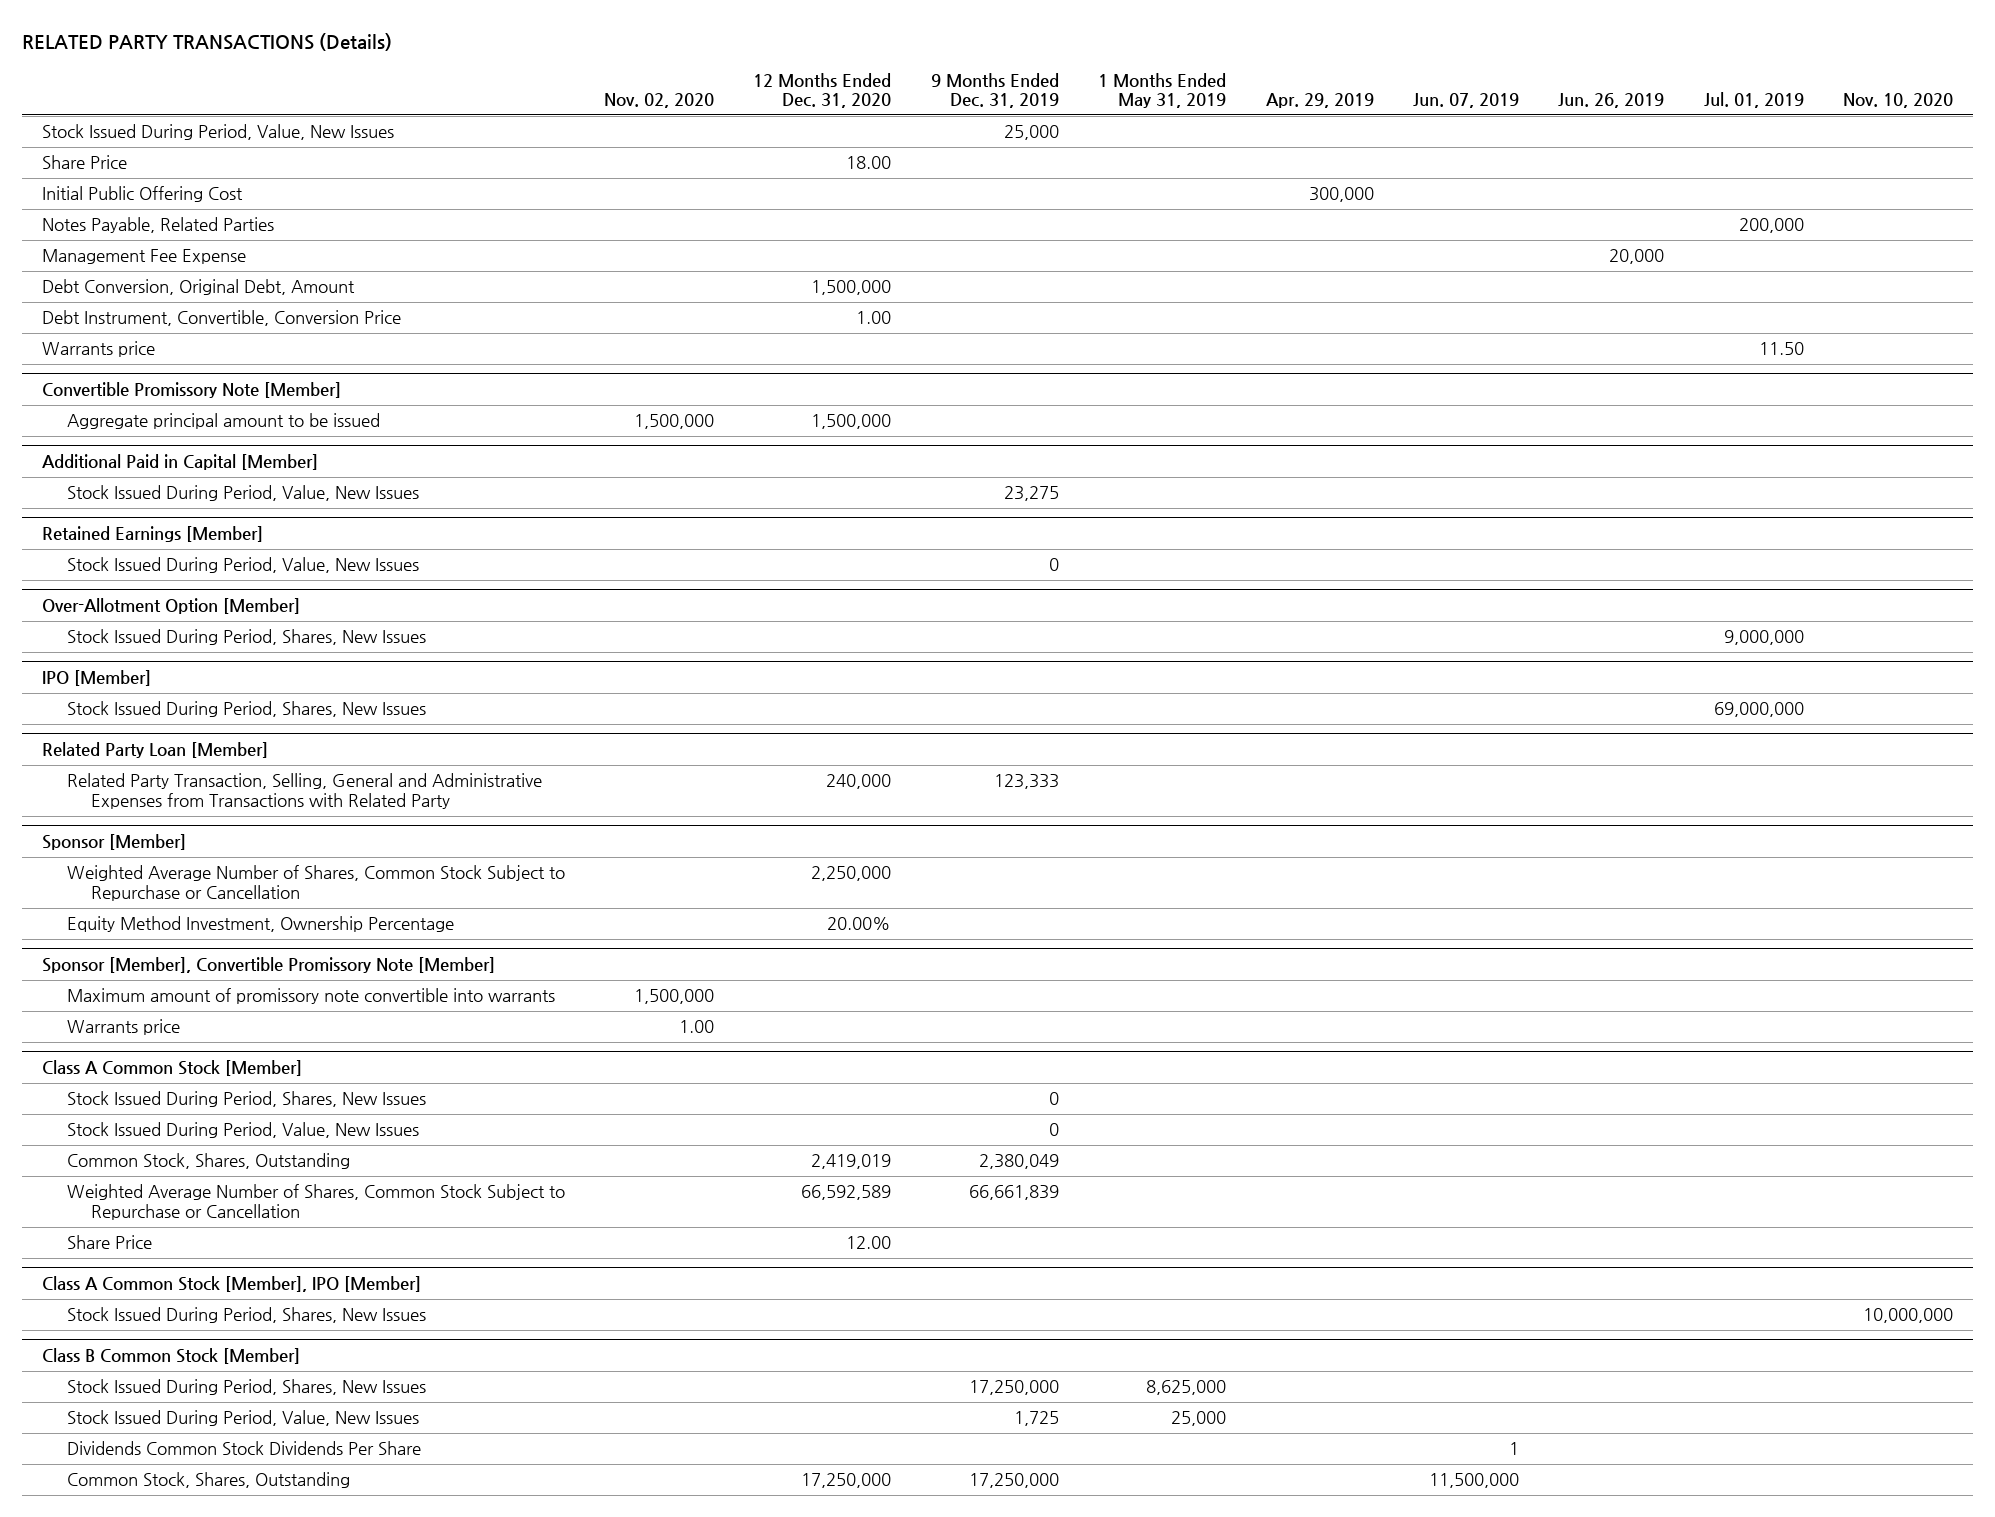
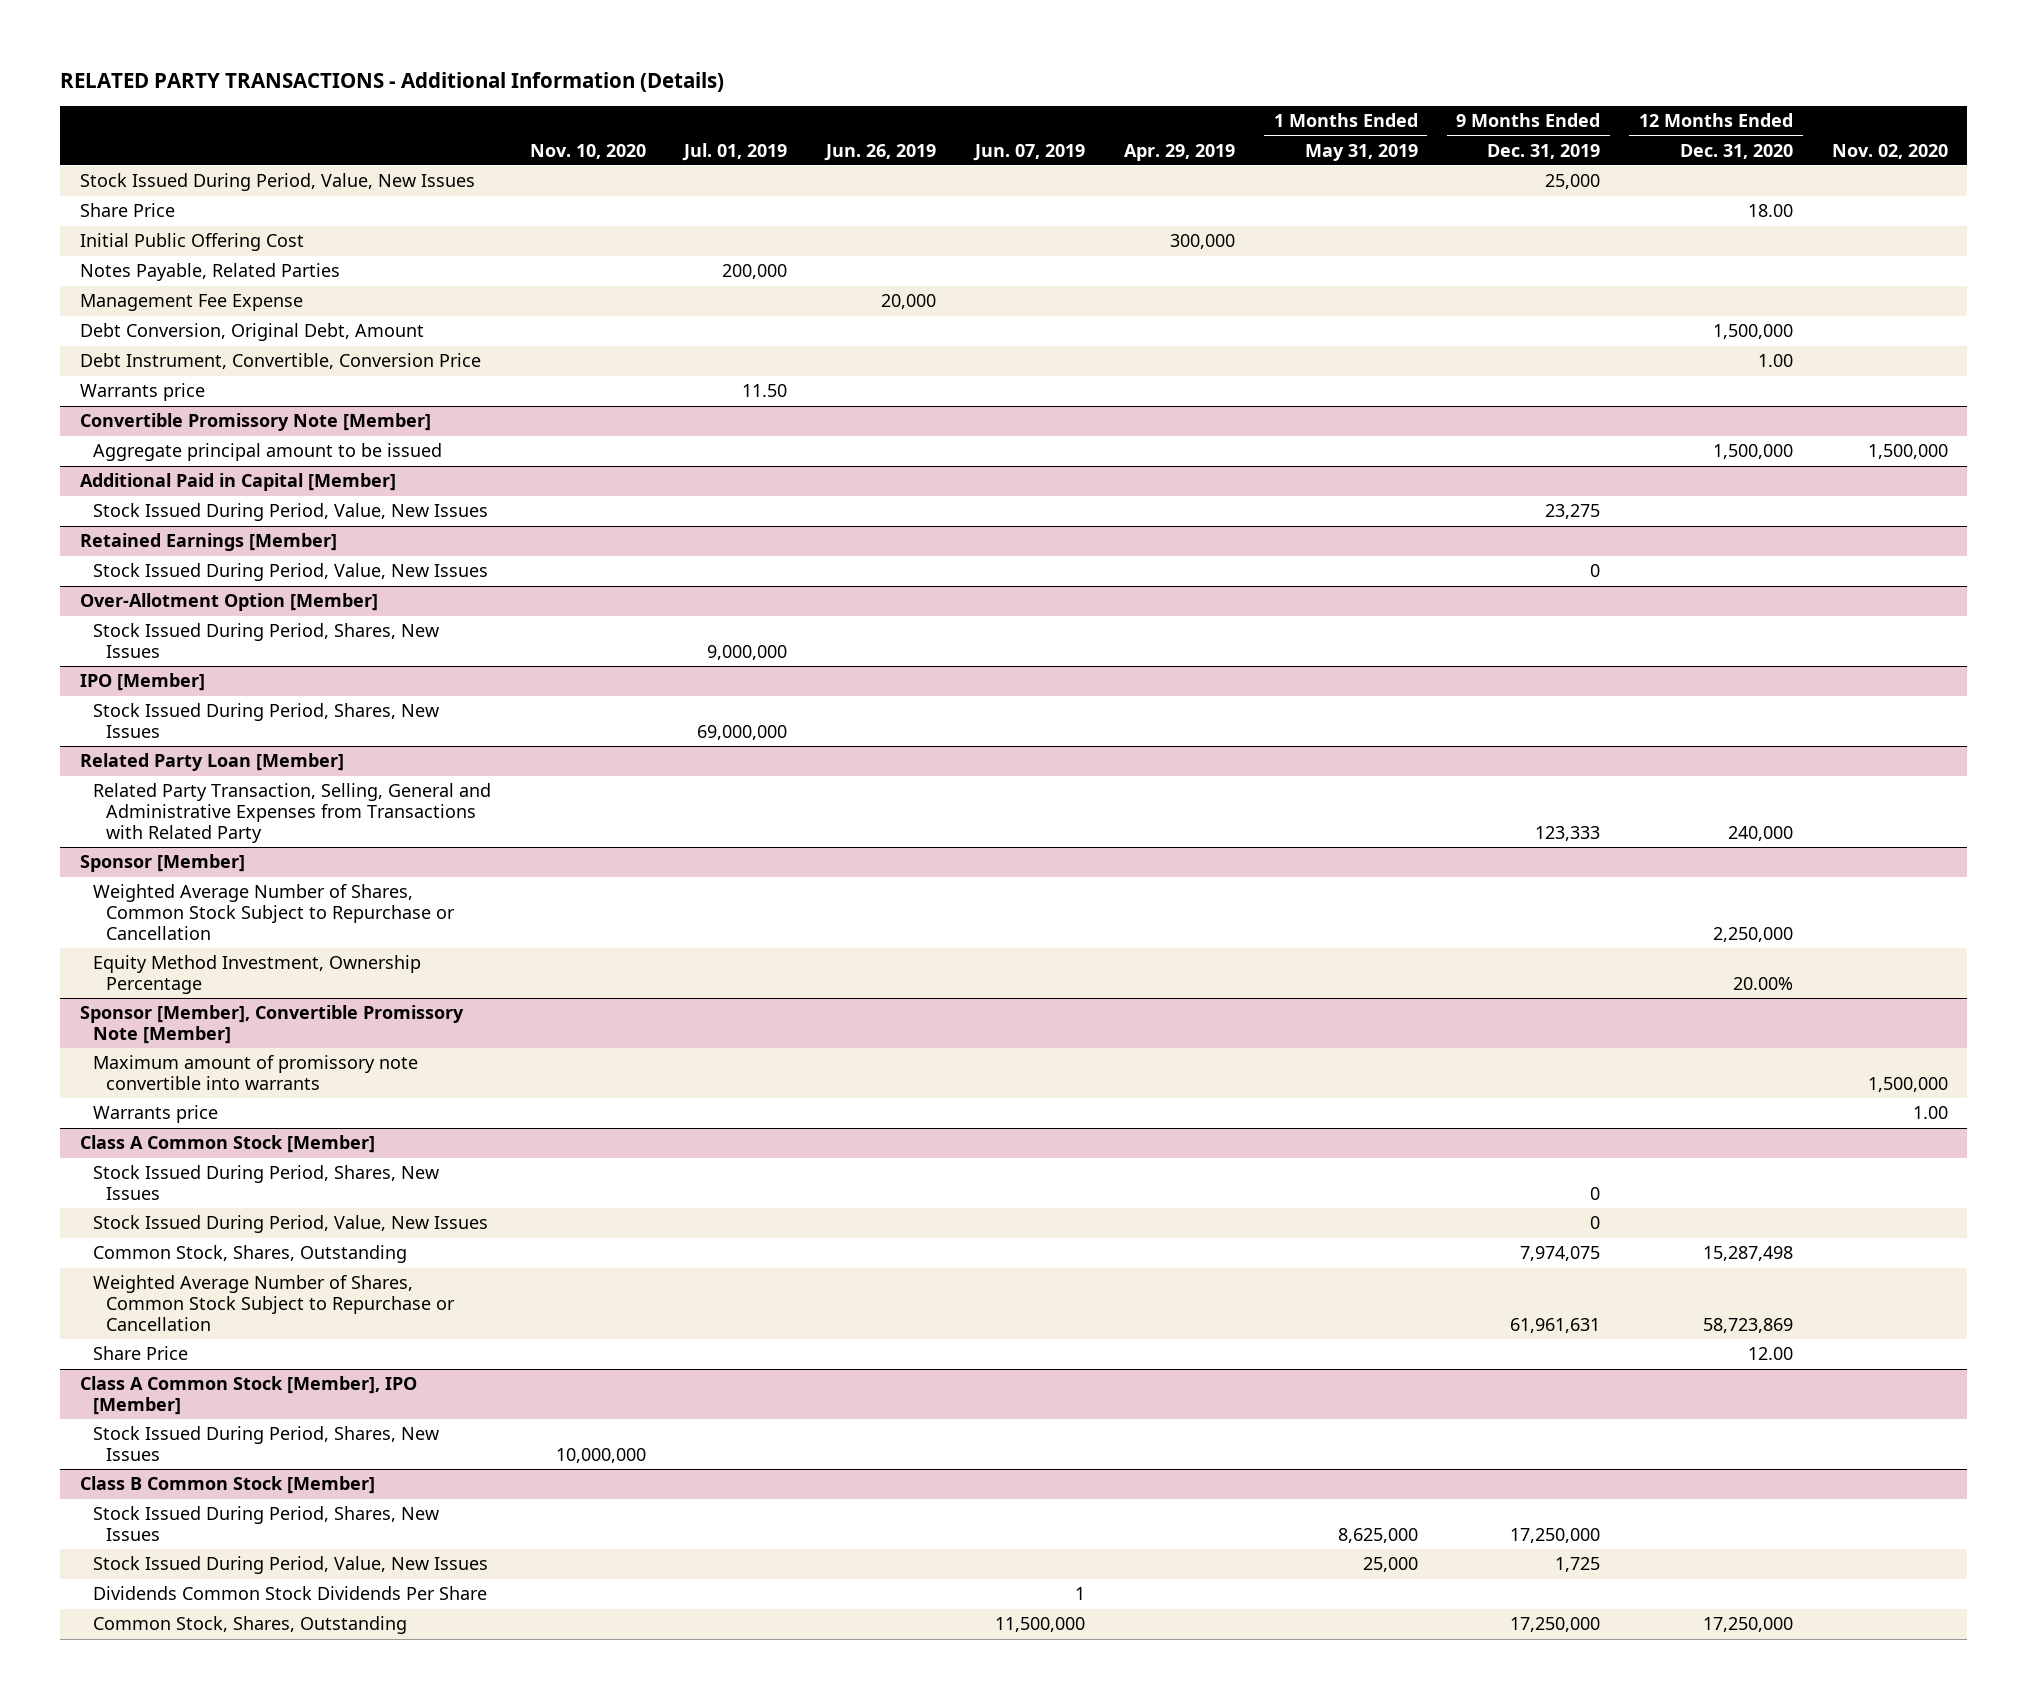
[22,32,393,51] RELATED PARTY TRANSACTIONS (Details) -> [60,71,725,92] RELATED PARTY TRANSACTIONS - Additional Information (Details)
[811,1154,892,1170] 2,419,019 -> [1703,1246,1794,1262] 15,287,498
[978,1154,1059,1170] 2,380,049 -> [1520,1246,1601,1262] 7,974,075
[801,1185,892,1201] 66,592,589 -> [1703,1317,1794,1333] 58,723,869
[968,1185,1059,1201] 66,661,839 -> [1510,1317,1601,1333] 61,961,631

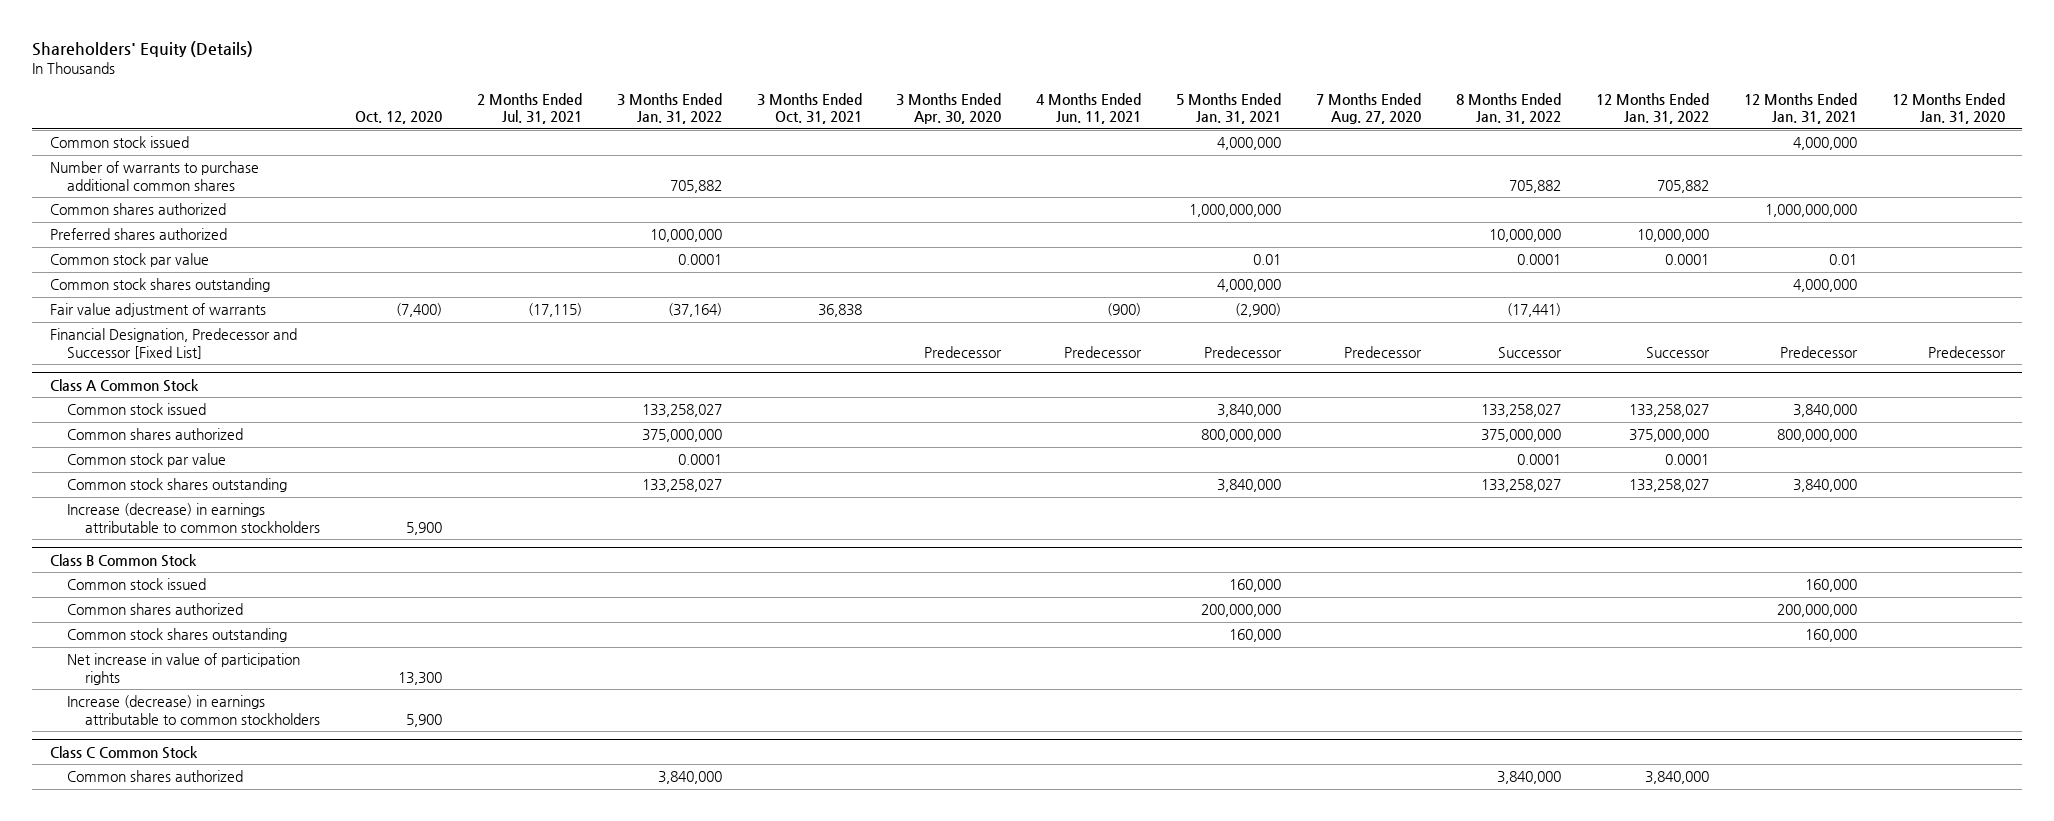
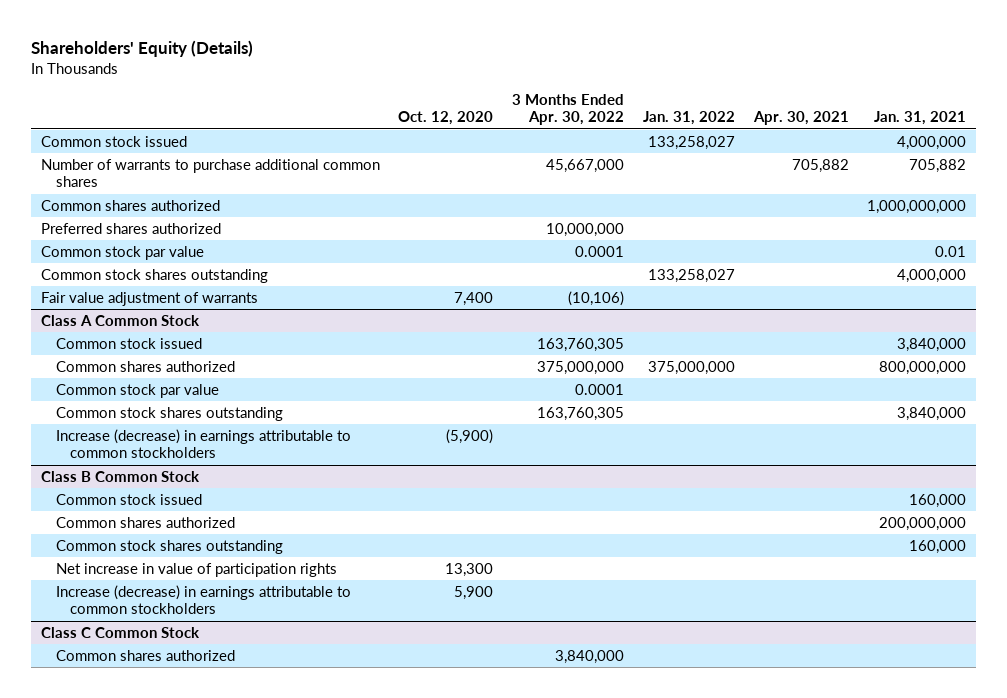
[476,92,582,125] 2 Months Ended Jul. 31, 2021 -> none
[616,92,722,125] 3 Months Ended Jan. 31, 2022 -> none
[756,92,862,125] 3 Months Ended Oct. 31, 2021 -> none
[896,92,1002,125] 3 Months Ended Apr. 30, 2020 -> none
[1036,92,1142,125] 4 Months Ended Jun. 11, 2021 -> none
[1176,92,1282,125] 5 Months Ended Jan. 31, 2021 -> none
[1316,92,1422,125] 7 Months Ended Aug. 27, 2020 -> none
[1455,92,1561,125] 8 Months Ended Jan. 31, 2022 -> none
[1595,92,1709,125] 12 Months Ended Jan. 31, 2022 -> none
[1743,92,1857,125] 12 Months Ended Jan. 31, 2021 -> none
[1891,92,2005,125] 12 Months Ended Jan. 31, 2020 -> none
none -> [512,93,625,126] 3 Months Ended Apr. 30, 2022
none -> [642,111,735,126] Jan. 31, 2022
none -> [752,111,849,126] Apr. 30, 2021
none -> [874,111,967,126] Jan. 31, 2021
[49,328,297,359] Financial Designation, Predecessor and Successor [Fixed List] -> none
[395,303,442,318] (7,400) -> [454,291,494,306] 7,400
[405,521,442,535] 5,900 -> [446,428,494,444] (5,900)

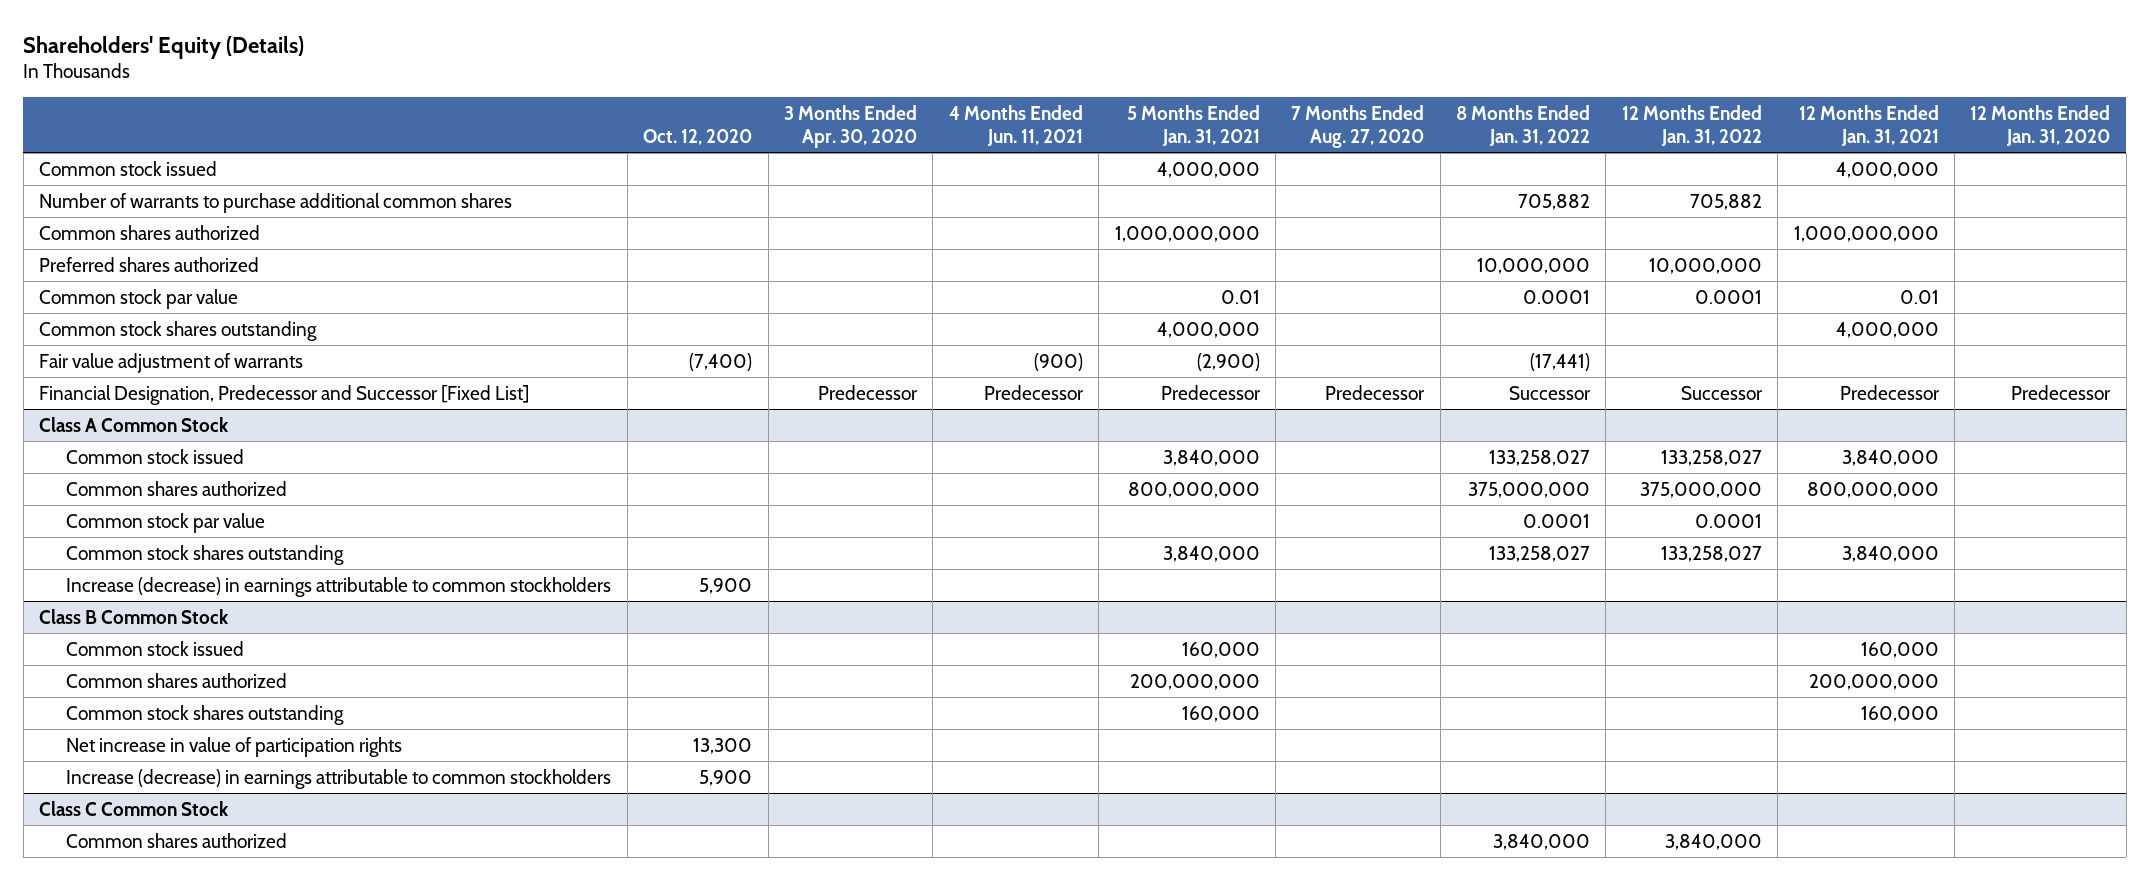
[512,93,625,126] 3 Months Ended Apr. 30, 2022 -> none
[642,111,735,126] Jan. 31, 2022 -> none
[752,111,849,126] Apr. 30, 2021 -> none
[874,111,967,126] Jan. 31, 2021 -> none
none -> [783,104,917,149] 3 Months Ended Apr. 30, 2020
none -> [948,104,1083,147] 4 Months Ended Jun. 11, 2021
none -> [1126,104,1260,147] 5 Months Ended Jan. 31, 2021
none -> [1291,104,1425,149] 7 Months Ended Aug. 27, 2020
none -> [1456,104,1591,147] 8 Months Ended Jan. 31, 2022
none -> [1621,104,1762,147] 12 Months Ended Jan. 31, 2022
none -> [1798,104,1939,147] 12 Months Ended Jan. 31, 2021
none -> [1970,104,2111,147] 12 Months Ended Jan. 31, 2020
[454,291,494,306] 7,400 -> [689,352,753,371] (7,400)
none -> [38,384,529,405] Financial Designation, Predecessor and Successor [Fixed List]
[446,428,494,444] (5,900) -> [699,577,753,594] 5,900

